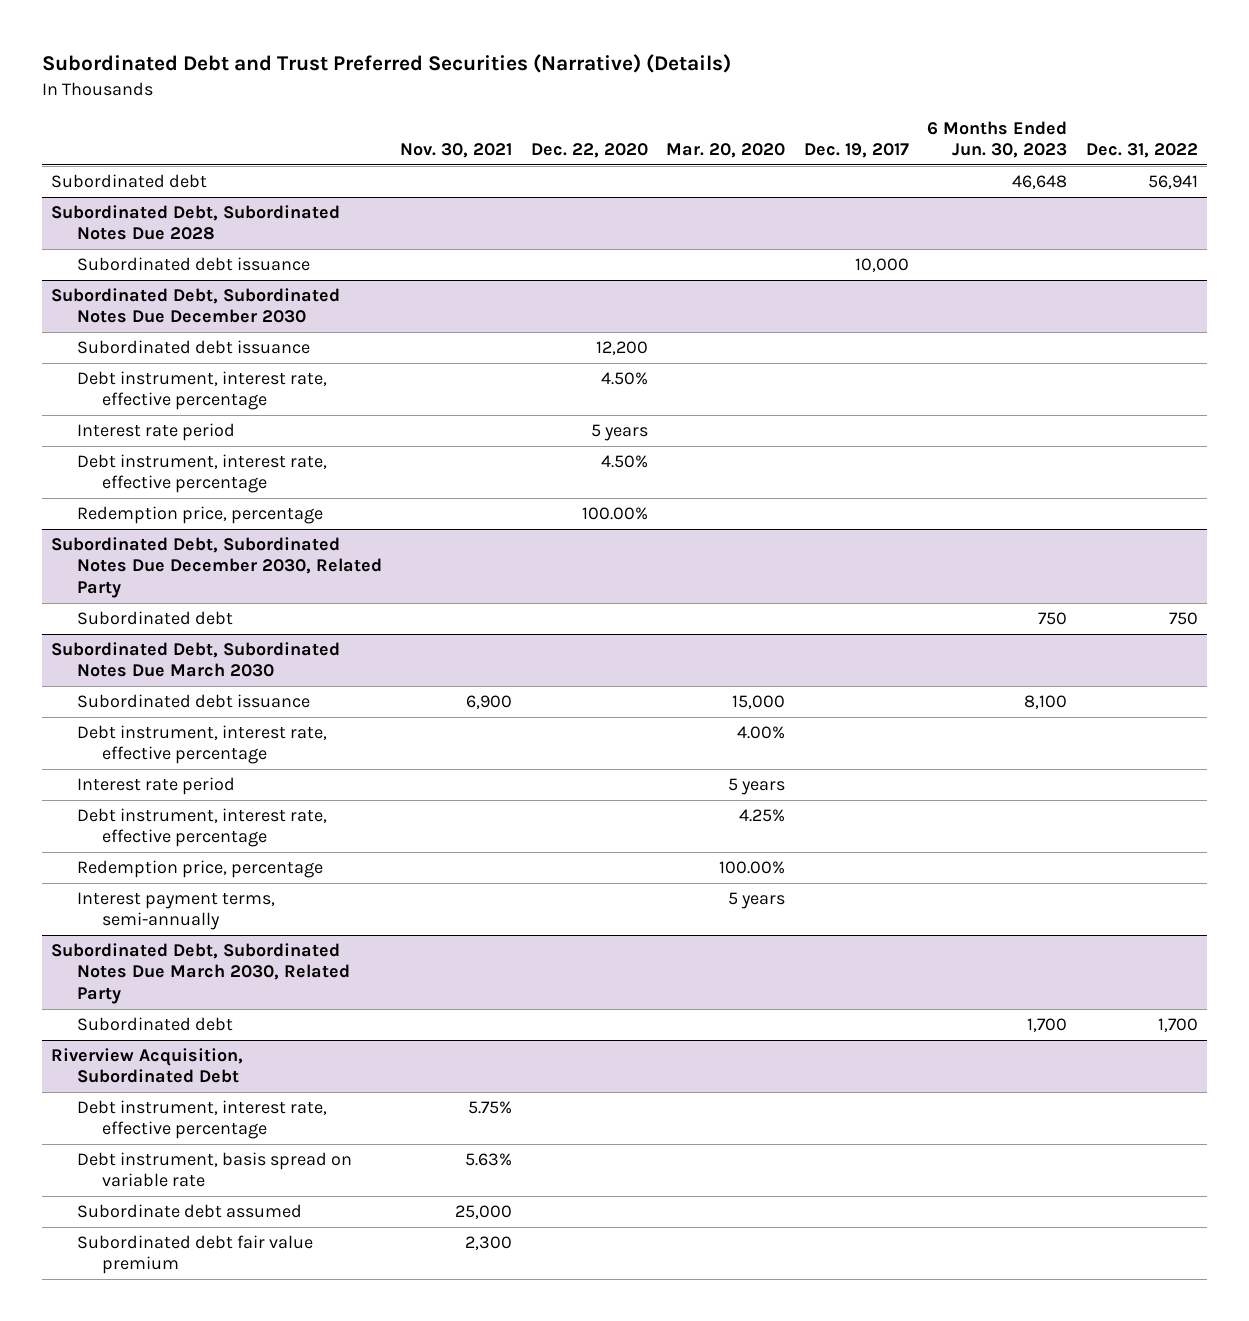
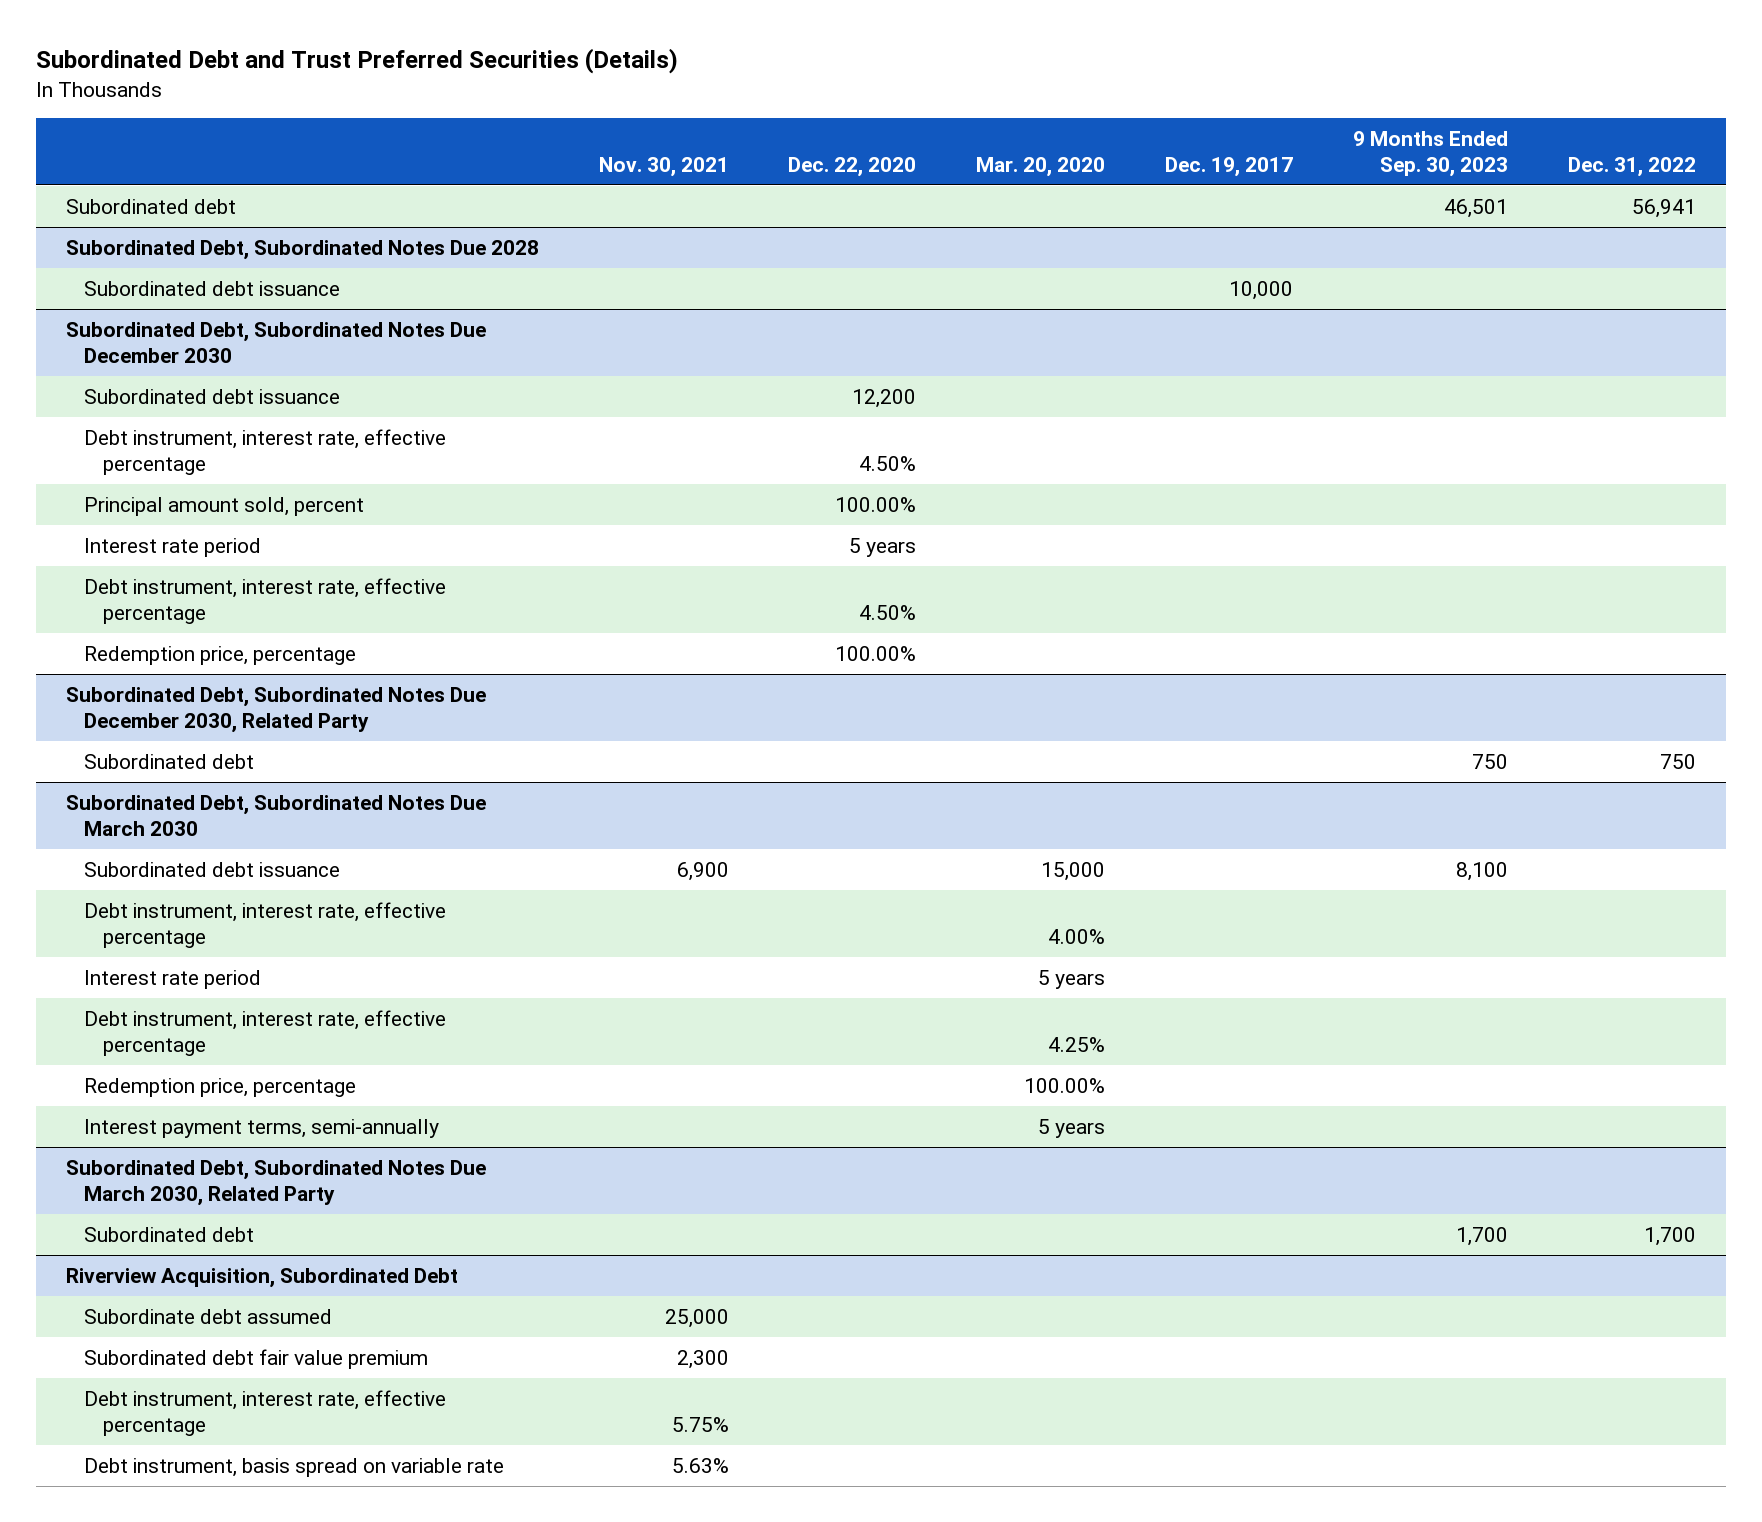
[41,54,731,74] Subordinated Debt and Trust Preferred Securities (Narrative) (Details) -> [35,48,678,75] Subordinated Debt and Trust Preferred Securities (Details)
[927,120,1068,159] 6 Months Ended Jun. 30, 2023 -> none
none -> [1353,130,1509,177] 9 Months Ended Sep. 30, 2023
none -> [84,496,365,516] Principal amount sold, percent
[76,1100,327,1140] Debt instrument, interest rate, effective percentage -> [84,1389,447,1436] Debt instrument, interest rate, effective percentage
[76,1152,352,1188] Debt instrument, basis spread on variable rate -> [84,1457,505,1477] Debt instrument, basis spread on variable rate

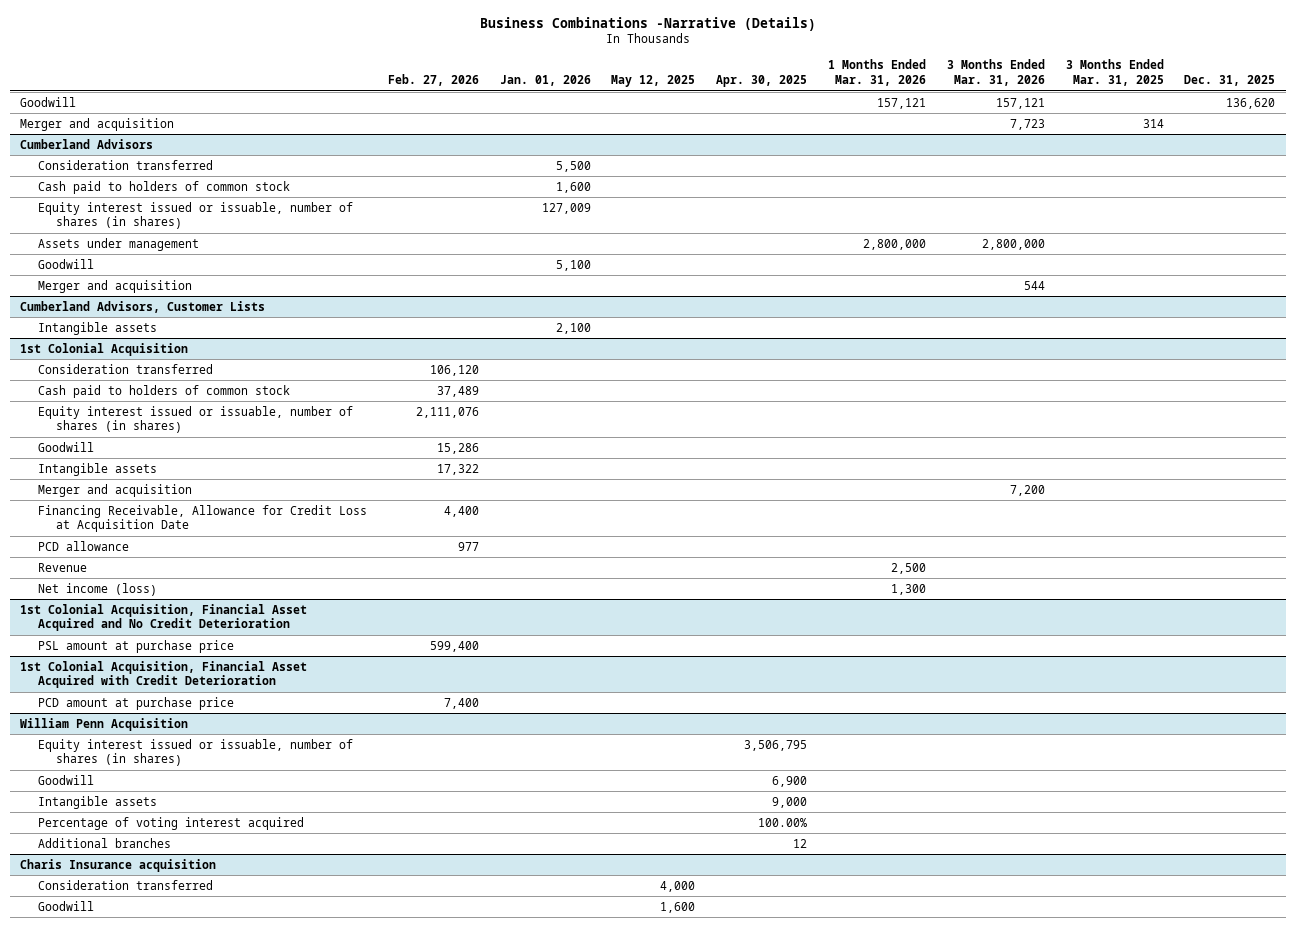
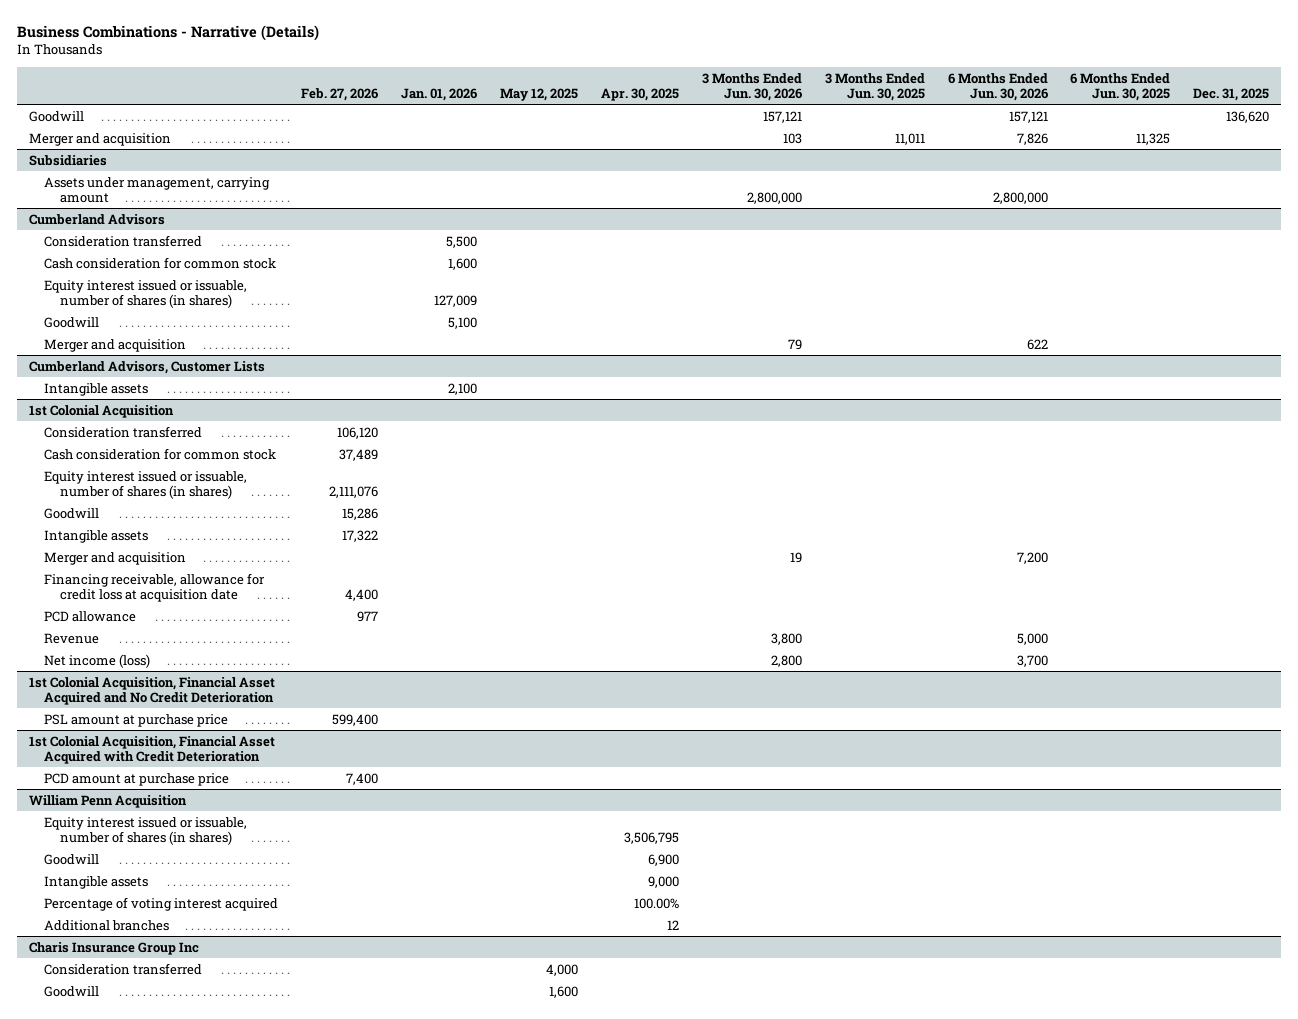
[479,16,816,31] Business Combinations -Narrative (Details) -> [17,25,320,42] Business Combinations - Narrative (Details)
[827,59,926,87] 1 Months Ended Mar. 31, 2026 -> none
[946,59,1045,87] 3 Months Ended Mar. 31, 2026 -> none
[1065,59,1164,87] 3 Months Ended Mar. 31, 2025 -> none
none -> [701,72,802,101] 3 Months Ended Jun. 30, 2026
none -> [824,72,925,101] 3 Months Ended Jun. 30, 2025
none -> [947,72,1048,101] 6 Months Ended Jun. 30, 2026
none -> [1070,72,1171,101] 6 Months Ended Jun. 30, 2025
none -> [28,154,107,166] Subsidiaries
none -> [44,176,271,203] Assets under management, carrying amount
[37,180,290,194] Cash paid to holders of common stock -> [44,256,277,269] Cash consideration for common stock
[37,237,199,251] Assets under management -> none
[37,384,290,398] Cash paid to holders of common stock -> [44,447,277,460] Cash consideration for common stock
[37,504,367,533] Financing Receivable, Allowance for Credit Loss at Acquisition Date -> [44,572,266,602] Financing receivable, allowance for credit loss at acquisition date
[20,858,217,872] Charis Insurance acquisition -> [28,941,199,955] Charis Insurance Group Inc

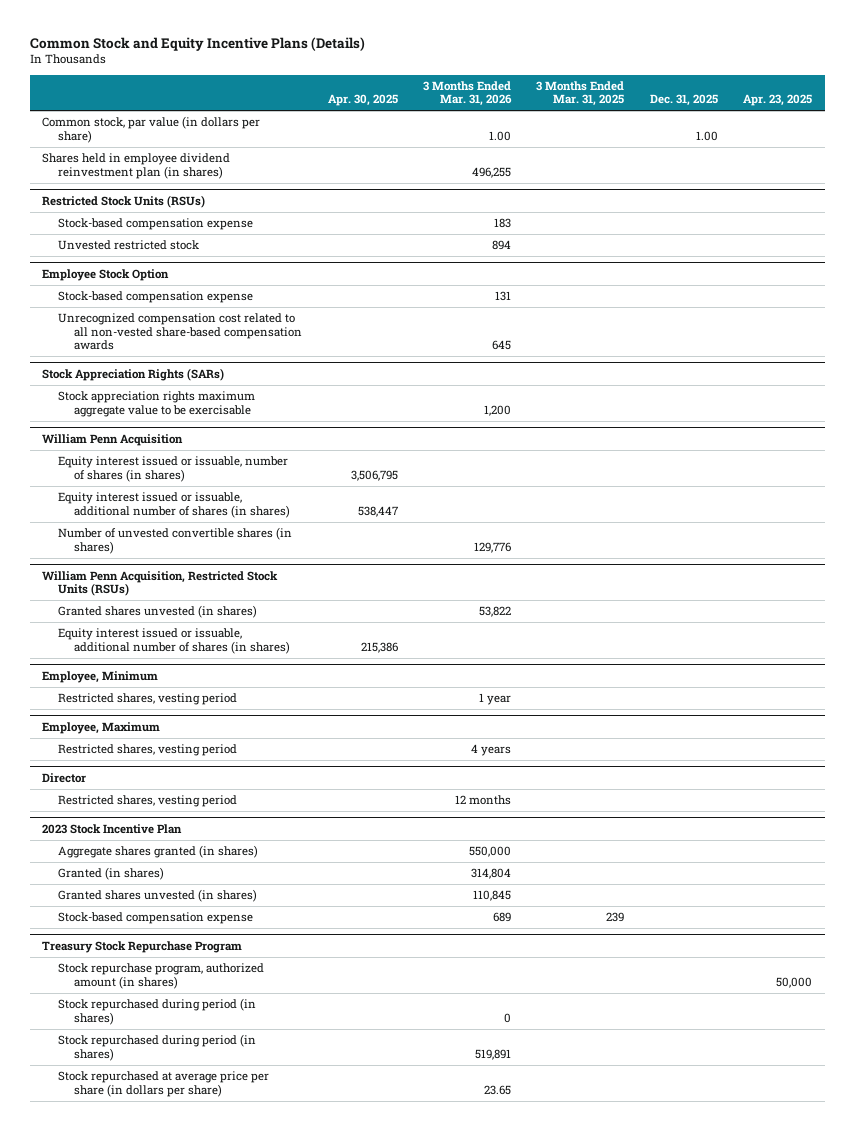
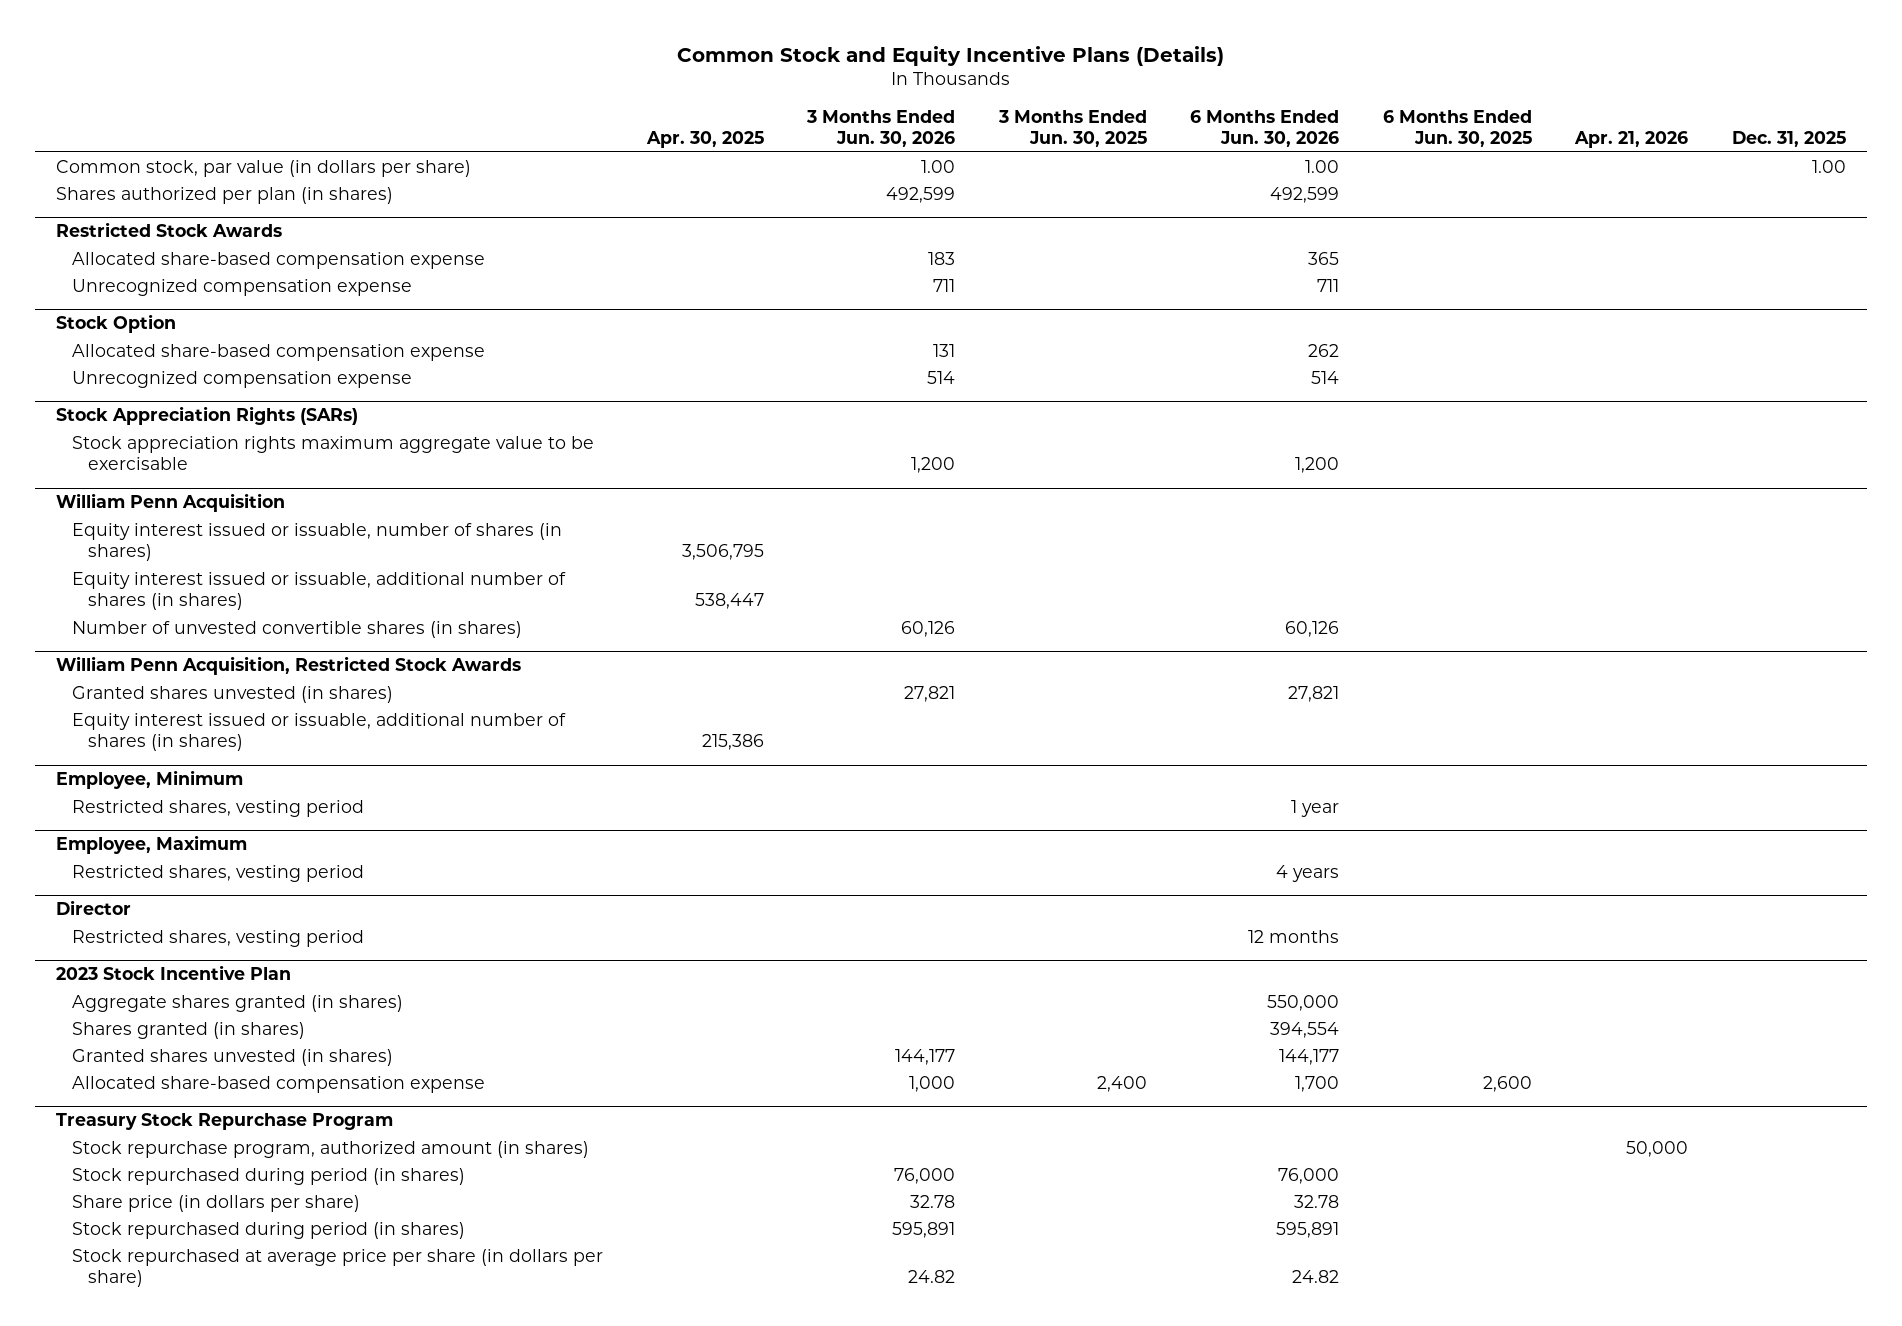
[423,80,513,107] 3 Months Ended Mar. 31, 2026 -> none
[536,80,625,107] 3 Months Ended Mar. 31, 2025 -> none
[743,94,813,107] Apr. 23, 2025 -> none
none -> [806,109,956,148] 3 Months Ended Jun. 30, 2026
none -> [997,109,1147,148] 3 Months Ended Jun. 30, 2025
none -> [1190,109,1340,148] 6 Months Ended Jun. 30, 2026
none -> [1382,109,1532,148] 6 Months Ended Jun. 30, 2025
none -> [1574,131,1689,149] Apr. 21, 2026
[42,153,231,179] Shares held in employee dividend reinvestment plan (in shares) -> none
[58,240,200,251] Unvested restricted stock -> none
none -> [56,186,394,204] Shares authorized per plan (in shares)
[42,194,206,208] Restricted Stock Units (RSUs) -> [56,222,283,238] Restricted Stock Awards
[58,218,254,231] Stock-based compensation expense -> [72,251,486,269] Allocated share-based compensation expense
none -> [72,278,413,296] Unrecognized compensation expense
[42,268,170,281] Employee Stock Option -> [56,314,177,334] Stock Option
[58,291,254,304] Stock-based compensation expense -> [72,343,486,361] Allocated share-based compensation expense
[58,313,303,351] Unrecognized compensation cost related to all non-vested share-based compensation awards -> [72,370,413,388] Unrecognized compensation expense
[42,570,279,597] William Penn Acquisition, Restricted Stock Units (RSUs) -> [56,656,522,676] William Penn Acquisition, Restricted Stock Awards
[58,867,165,881] Granted (in shares) -> [72,1021,306,1039] Shares granted (in shares)
[58,912,254,925] Stock-based compensation expense -> [72,1075,486,1093] Allocated share-based compensation expense
none -> [72,1194,361,1212] Share price (in dollars per share)

